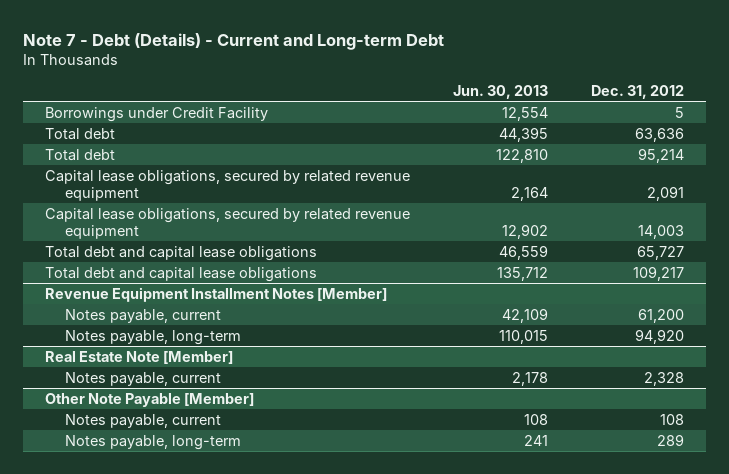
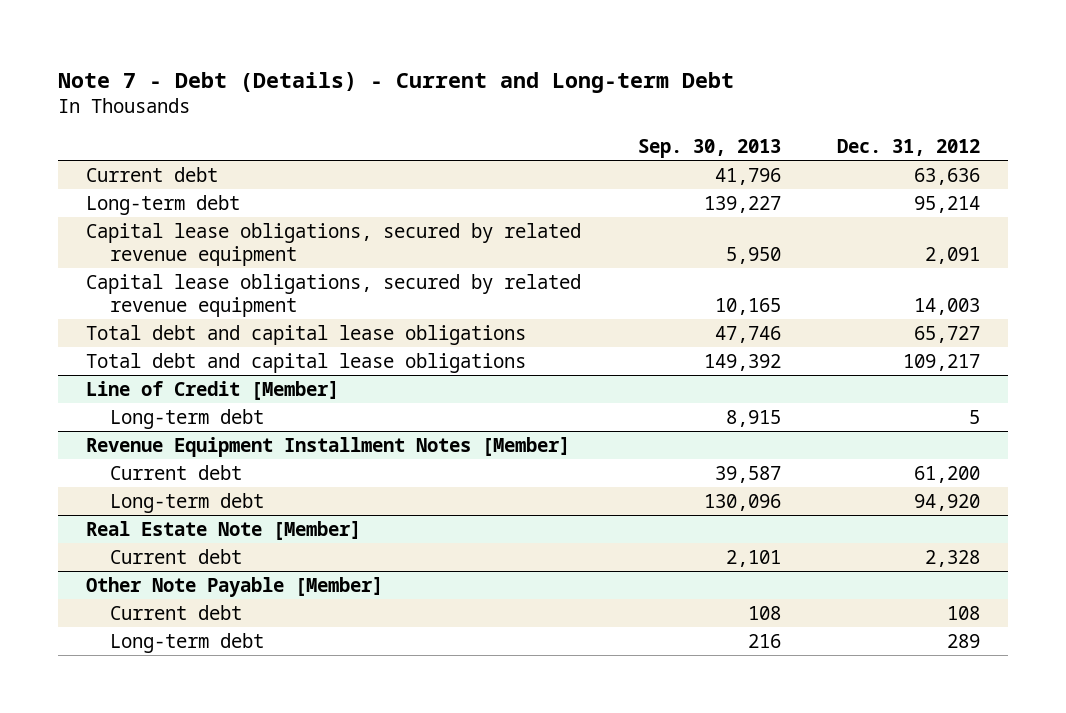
[453,84,549,99] Jun. 30, 2013 -> none
none -> [637,138,781,158] Sep. 30, 2013
[44,106,268,122] Borrowings under Credit Facility -> none
[44,127,115,140] Total debt -> [86,166,219,182] Current debt
[44,148,115,161] Total debt -> [86,194,241,215] Long-term debt
none -> [86,380,340,400] Line of Credit [Member]
none -> [110,408,265,429] Long-term debt
[65,308,222,323] Notes payable, current -> [110,464,243,480] Current debt
[65,329,242,345] Notes payable, long-term -> [110,492,265,513] Long-term debt
[65,371,222,386] Notes payable, current -> [110,548,243,564] Current debt
[65,413,222,428] Notes payable, current -> none
none -> [110,604,243,620] Current debt
[65,434,242,450] Notes payable, long-term -> [110,632,265,653] Long-term debt

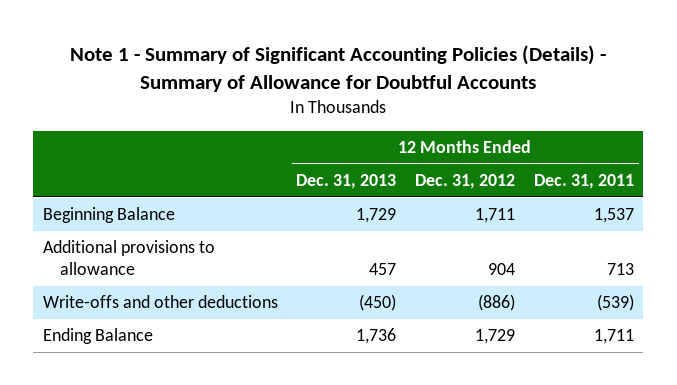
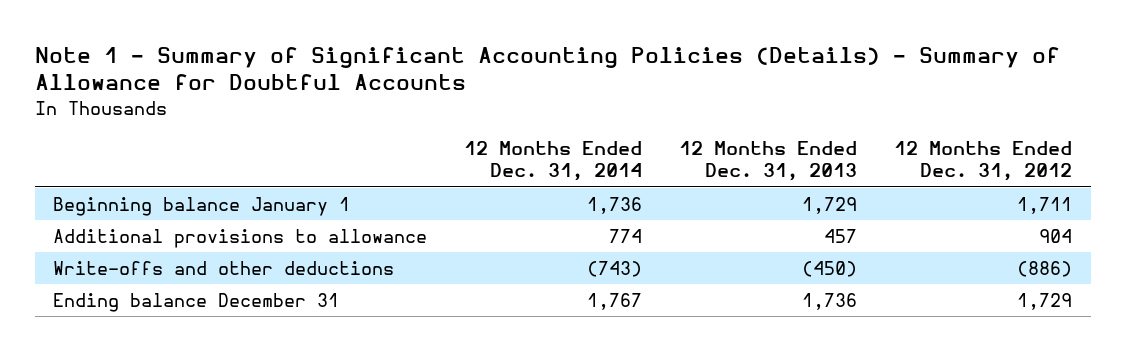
[533,174,634,190] Dec. 31, 2011 -> none
none -> [464,141,643,182] 12 Months Ended Dec. 31, 2014
[42,207,175,224] Beginning Balance -> [53,196,351,216] Beginning balance January 1
[42,328,153,345] Ending Balance -> [53,292,340,312] Ending balance December 31

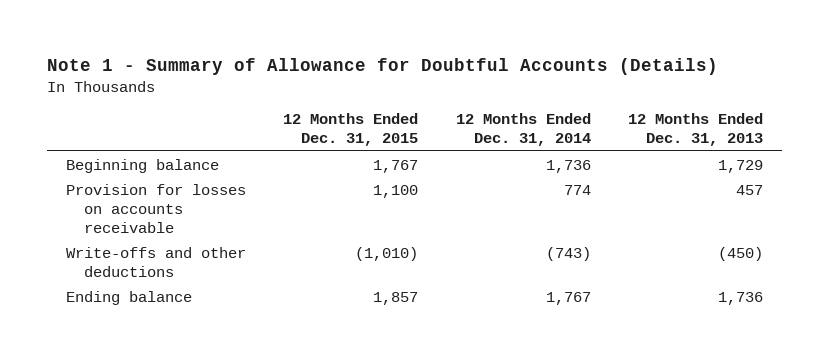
[34,46,1060,91] Note 1 - Summary of Significant Accounting Policies (Details) - Summary of Allowance for Doubtful Accounts -> [47,57,719,75] Note 1 - Summary of Allowance for Doubtful Accounts (Details)
[894,141,1073,182] 12 Months Ended Dec. 31, 2012 -> none
none -> [283,113,419,147] 12 Months Ended Dec. 31, 2015
[53,196,351,216] Beginning balance January 1 -> [65,158,219,173] Beginning balance
[53,228,428,248] Additional provisions to allowance -> [65,183,246,233] Provision for losses on accounts receivable
[53,292,340,312] Ending balance December 31 -> [65,290,192,305] Ending balance

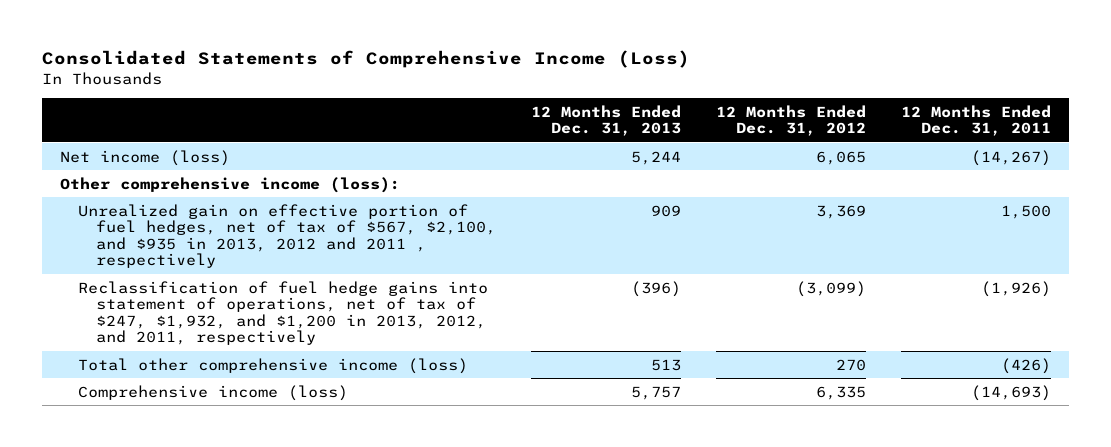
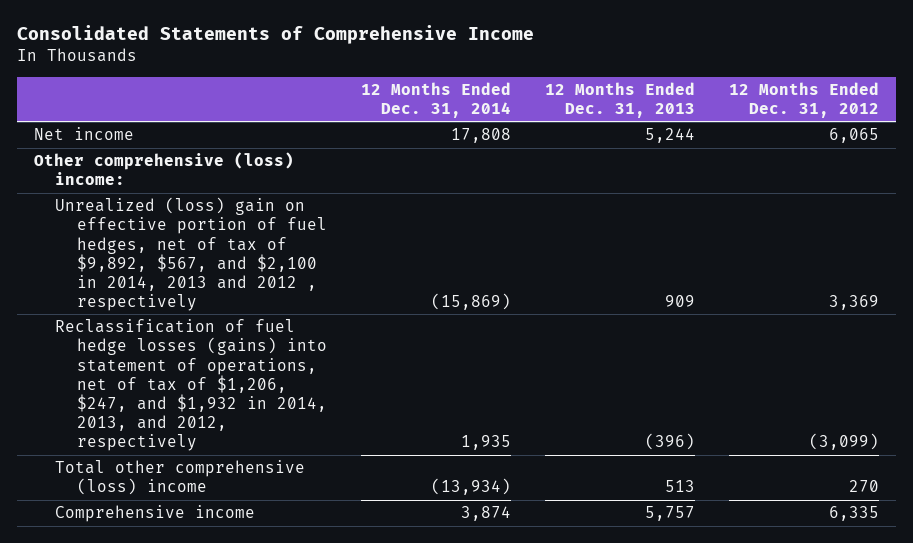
[42,50,691,69] Consolidated Statements of Comprehensive Income (Loss) -> [16,25,534,45] Consolidated Statements of Comprehensive Income
[901,104,1052,137] 12 Months Ended Dec. 31, 2011 -> none
none -> [360,81,511,118] 12 Months Ended Dec. 31, 2014
[59,149,230,166] Net income (loss) -> [33,127,134,141] Net income
[59,176,400,193] Other comprehensive income (loss): -> [33,152,294,186] Other comprehensive (loss) income:
[77,203,496,269] Unrealized gain on effective portion of fuel hedges, net of tax of $567, $2,100, and $935 in 2013, 2012 and 2011 , respectively -> [55,197,327,312] Unrealized (loss) gain on effective portion of fuel hedges, net of tax of $9,892, $567, and $2,100 in 2014, 2013 and 2012 , respectively
[77,280,488,346] Reclassification of fuel hedge gains into statement of operations, net of tax of $247, $1,932, and $1,200 in 2013, 2012, and 2011, respectively -> [55,319,327,452] Reclassification of fuel hedge losses (gains) into statement of operations, net of tax of $1,206, $247, and $1,932 in 2014, 2013, and 2012, respectively
[77,357,468,374] Total other comprehensive income (loss) -> [55,460,306,496] Total other comprehensive (loss) income
[77,384,348,401] Comprehensive income (loss) -> [55,505,256,523] Comprehensive income

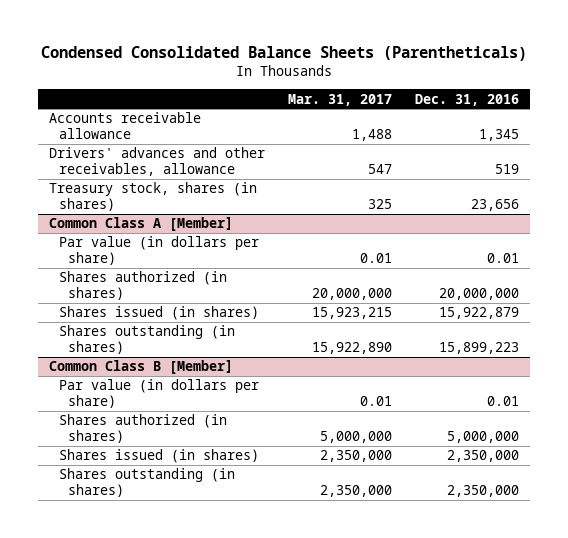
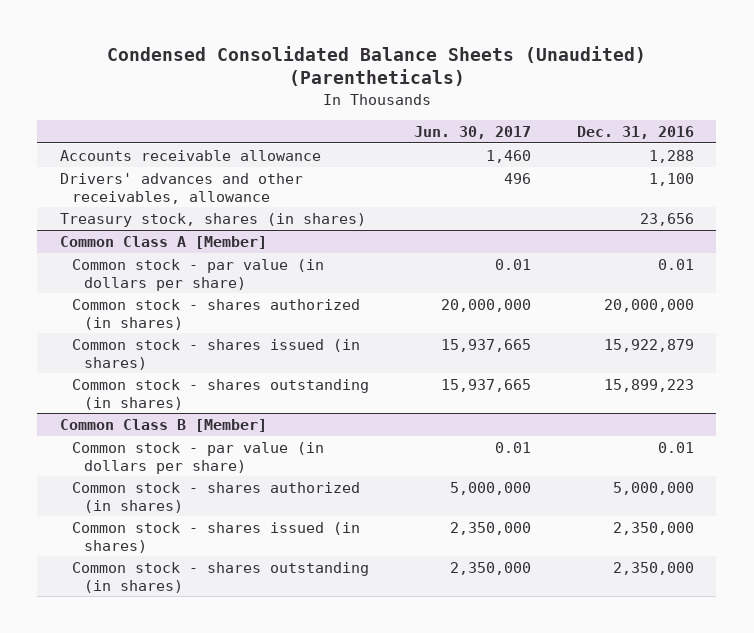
[40,46,527,62] Condensed Consolidated Balance Sheets (Parentheticals) -> [106,45,646,87] Condensed Consolidated Balance Sheets (Unaudited) (Parentheticals)
[287,93,392,106] Mar. 31, 2017 -> none
none -> [414,126,532,140] Jun. 30, 2017
[478,128,519,141] 1,345 -> [648,149,694,163] 1,288
[494,163,519,174] 519 -> [648,172,694,186] 1,100
[58,236,259,265] Par value (in dollars per share) -> [71,258,324,291] Common stock - par value (in dollars per share)
[58,271,227,300] Shares authorized (in shares) -> [71,298,360,330] Common stock - shares authorized (in shares)
[58,306,259,321] Shares issued (in shares) -> [71,338,360,370] Common stock - shares issued (in shares)
[58,325,235,354] Shares outstanding (in shares) -> [71,378,369,410] Common stock - shares outstanding (in shares)
[58,379,259,408] Par value (in dollars per share) -> [71,441,324,474] Common stock - par value (in dollars per share)
[58,414,227,443] Shares authorized (in shares) -> [71,481,360,513] Common stock - shares authorized (in shares)
[58,449,259,464] Shares issued (in shares) -> [71,521,360,553] Common stock - shares issued (in shares)
[58,468,235,497] Shares outstanding (in shares) -> [71,561,369,593] Common stock - shares outstanding (in shares)

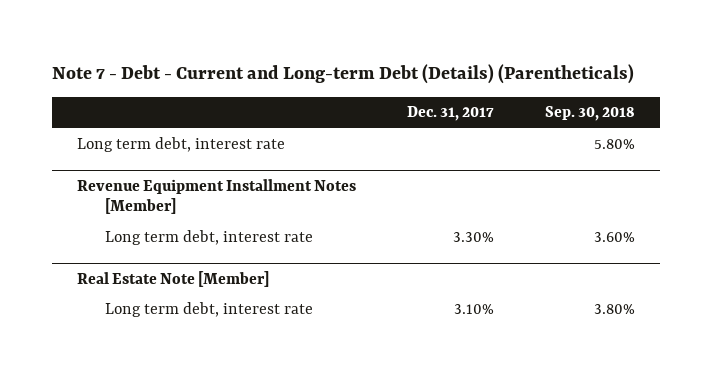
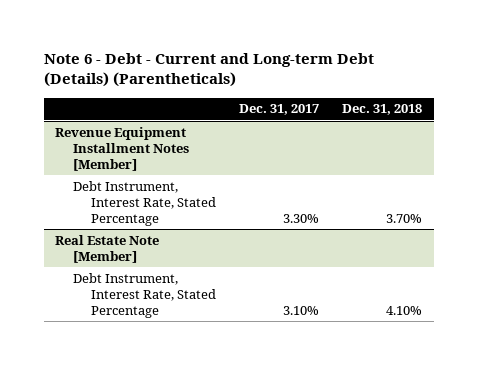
[51,64,634,85] Note 7 - Debt - Current and Long-term Debt (Details) (Parentheticals) -> [43,53,374,88] Note 6 - Debt - Current and Long-term Debt (Details) (Parentheticals)
[544,106,635,122] Sep. 30, 2018 -> none
none -> [342,104,423,116] Dec. 31, 2018
[76,137,285,153] Long term debt, interest rate -> none
[104,230,313,246] Long term debt, interest rate -> [73,180,217,226] Debt Instrument, Interest Rate, Stated Percentage
[104,302,313,318] Long term debt, interest rate -> [73,272,217,318] Debt Instrument, Interest Rate, Stated Percentage

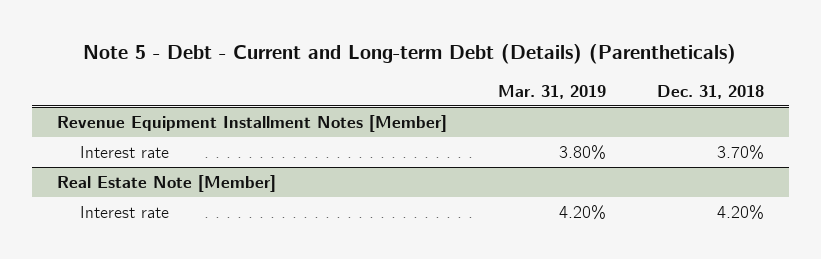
[43,53,374,88] Note 6 - Debt - Current and Long-term Debt (Details) (Parentheticals) -> [83,43,737,64] Note 5 - Debt - Current and Long-term Debt (Details) (Parentheticals)
[239,104,320,116] Dec. 31, 2017 -> none
none -> [497,84,606,99] Mar. 31, 2019
[73,180,217,226] Debt Instrument, Interest Rate, Stated Percentage -> [79,146,169,159] Interest rate
[73,272,217,318] Debt Instrument, Interest Rate, Stated Percentage -> [79,206,169,219] Interest rate
[386,305,423,315] 4.10% -> [716,205,764,221] 4.20%

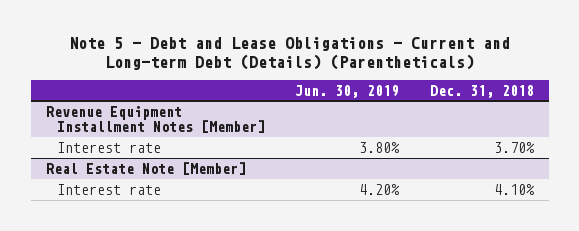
[83,43,737,64] Note 5 - Debt - Current and Long-term Debt (Details) (Parentheticals) -> [68,37,510,70] Note 5 - Debt and Lease Obligations - Current and Long-term Debt (Details) (Parentheticals)
[497,84,606,99] Mar. 31, 2019 -> none
none -> [295,84,400,98] Jun. 30, 2019
[716,205,764,221] 4.20% -> [493,183,535,195] 4.10%

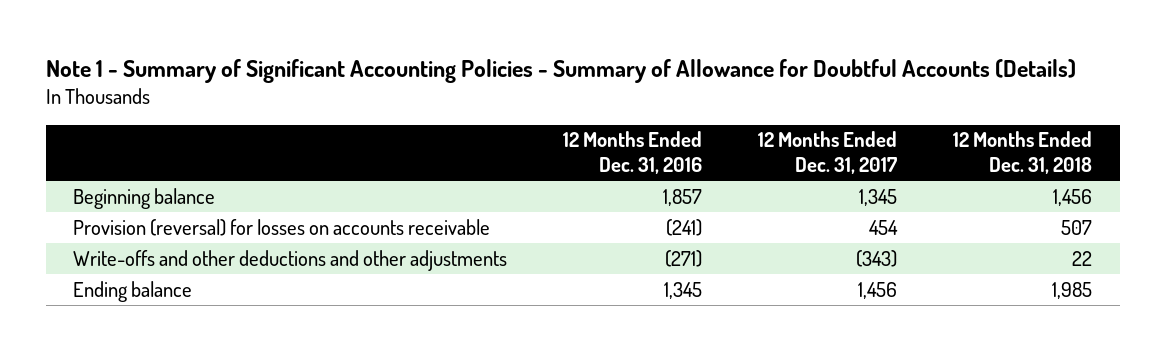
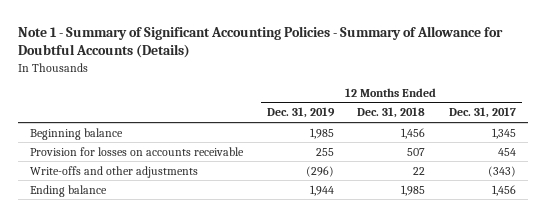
[563,131,703,175] 12 Months Ended Dec. 31, 2016 -> none
none -> [266,107,335,119] Dec. 31, 2019
[73,218,491,236] Provision (reversal) for losses on accounts receivable -> [30,146,245,156] Provision for losses on accounts receivable
[73,249,508,271] Write-offs and other deductions and other adjustments -> [30,165,199,178] Write-offs and other adjustments

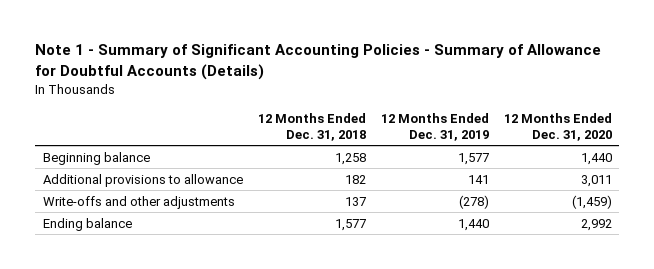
[448,107,516,119] Dec. 31, 2017 -> none
none -> [503,112,612,141] 12 Months Ended Dec. 31, 2020
[30,146,245,156] Provision for losses on accounts receivable -> none
[309,127,334,139] 1,985 -> [457,152,489,165] 1,577
[401,127,426,139] 1,456 -> [334,152,366,165] 1,258
none -> [42,173,243,187] Additional provisions to allowance
[305,165,334,177] (296) -> [458,194,489,209] (278)
[413,166,426,175] 22 -> [344,196,366,206] 137
[309,184,334,196] 1,944 -> [457,218,489,231] 1,440
[401,184,426,196] 1,985 -> [334,218,366,231] 1,577

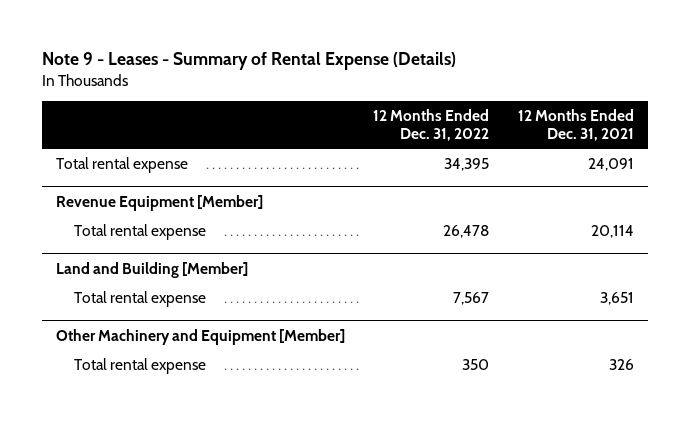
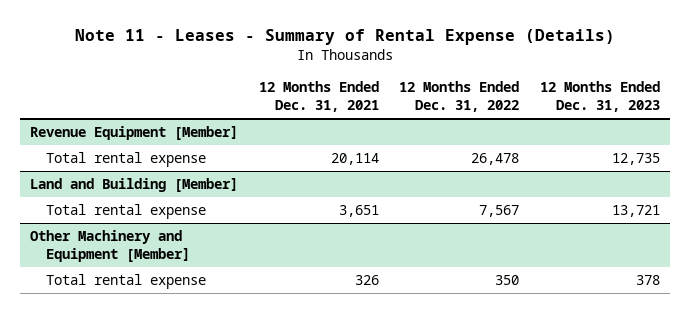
[41,52,456,71] Note 9 - Leases - Summary of Rental Expense (Details) -> [74,29,615,46] Note 11 - Leases - Summary of Rental Expense (Details)
none -> [539,81,660,113] 12 Months Ended Dec. 31, 2023
[55,157,188,174] Total rental expense -> none

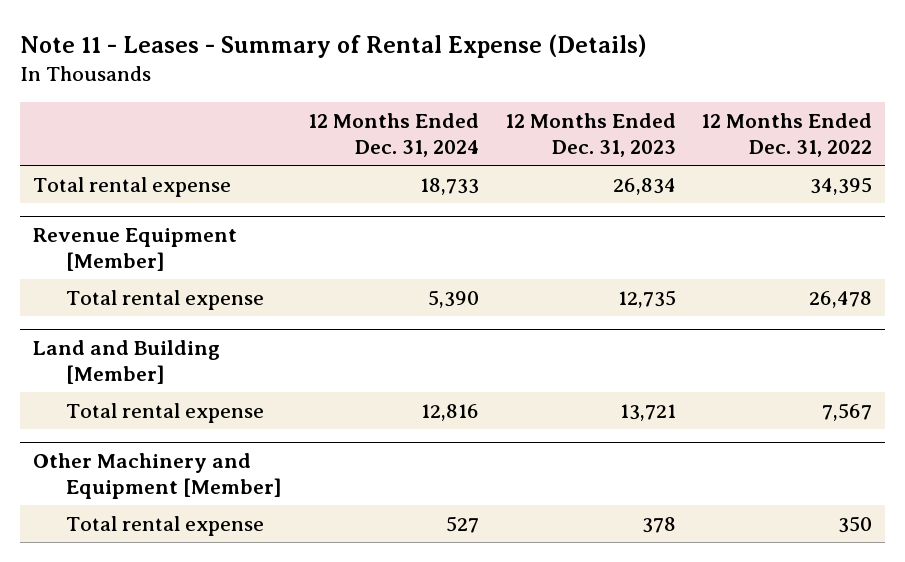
[258,81,379,113] 12 Months Ended Dec. 31, 2021 -> none
none -> [307,112,479,157] 12 Months Ended Dec. 31, 2024
none -> [32,176,231,197] Total rental expense

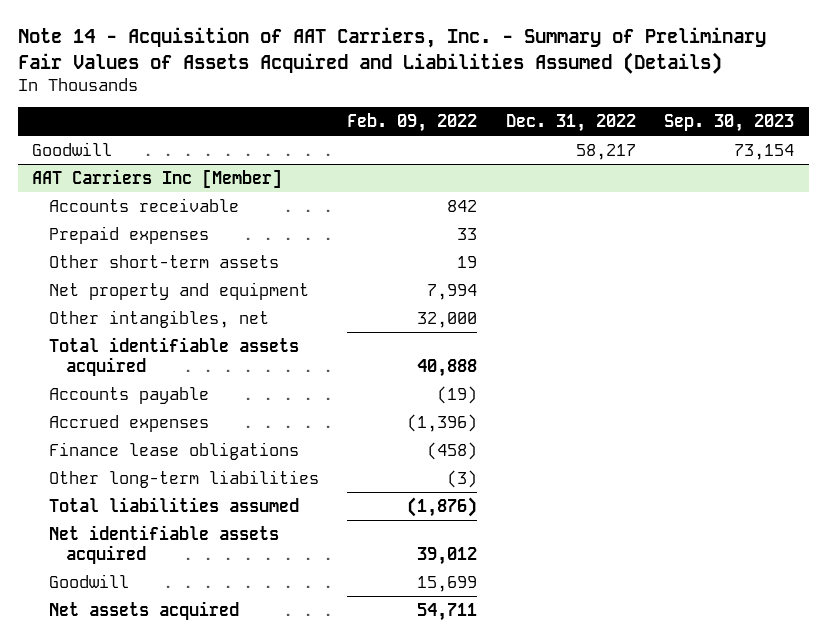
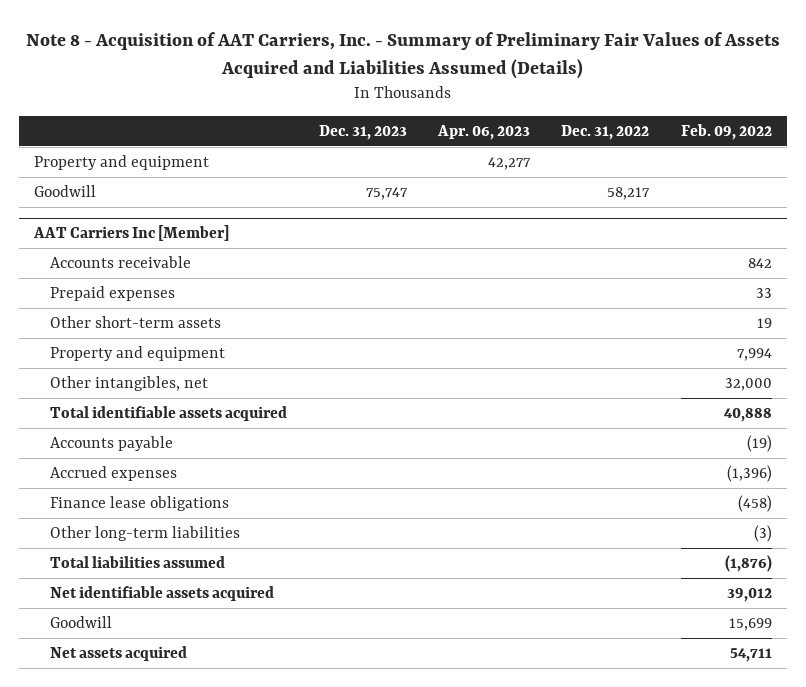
[17,27,766,74] Note 14 - Acquisition of AAT Carriers, Inc. - Summary of Preliminary Fair Values of Assets Acquired and Liabilities Assumed (Details) -> [26,32,781,79] Note 8 - Acquisition of AAT Carriers, Inc. - Summary of Preliminary Fair Values of Assets Acquired and Liabilities Assumed (Details)
[664,114,795,133] Sep. 30, 2023 -> none
none -> [318,124,407,140] Dec. 31, 2023
none -> [437,124,531,140] Apr. 06, 2023
none -> [34,154,210,170] Property and equipment
[49,281,310,300] Net property and equipment -> [50,345,226,361] Property and equipment

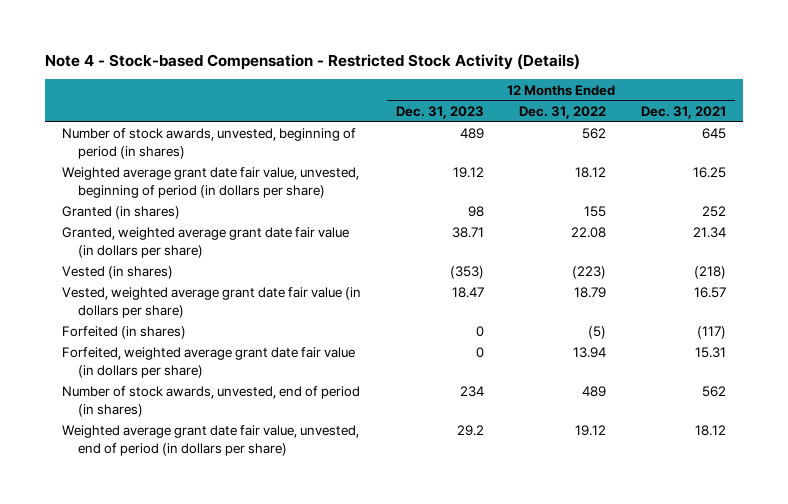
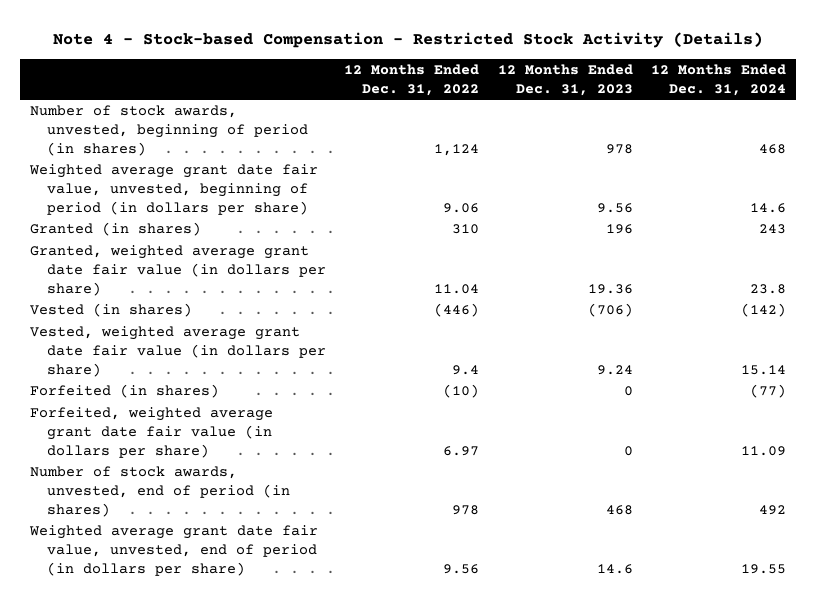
[640,105,726,119] Dec. 31, 2021 -> none
none -> [651,64,787,96] 12 Months Ended Dec. 31, 2024
[459,128,484,140] 489 -> [605,143,633,154] 978
[581,128,606,140] 562 -> [434,143,480,156] 1,124
[452,167,484,179] 19.12 -> [596,202,633,213] 9.56
[574,167,606,179] 18.12 -> [443,202,480,213] 9.06
[467,206,484,218] 98 -> [605,224,633,235] 196
[583,206,606,218] 155 -> [452,224,480,235] 310
[451,227,484,239] 38.71 -> [587,283,633,294] 19.36
[570,227,606,239] 22.08 -> [434,283,480,294] 11.04
[449,266,484,280] (353) -> [587,303,633,318] (706)
[571,266,606,280] (223) -> [434,303,480,318] (446)
[451,287,484,299] 18.47 -> [596,364,633,375] 9.24
[573,287,606,299] 18.79 -> [452,364,480,375] 9.4
[587,326,606,340] (5) -> [443,384,480,399] (10)
[572,347,606,359] 13.94 -> [443,445,480,456] 6.97
[459,386,484,398] 234 -> [605,504,633,515] 468
[581,386,606,398] 489 -> [452,504,480,515] 978
[456,425,484,437] 29.2 -> [596,563,633,574] 14.6
[574,425,606,437] 19.12 -> [443,563,480,574] 9.56

